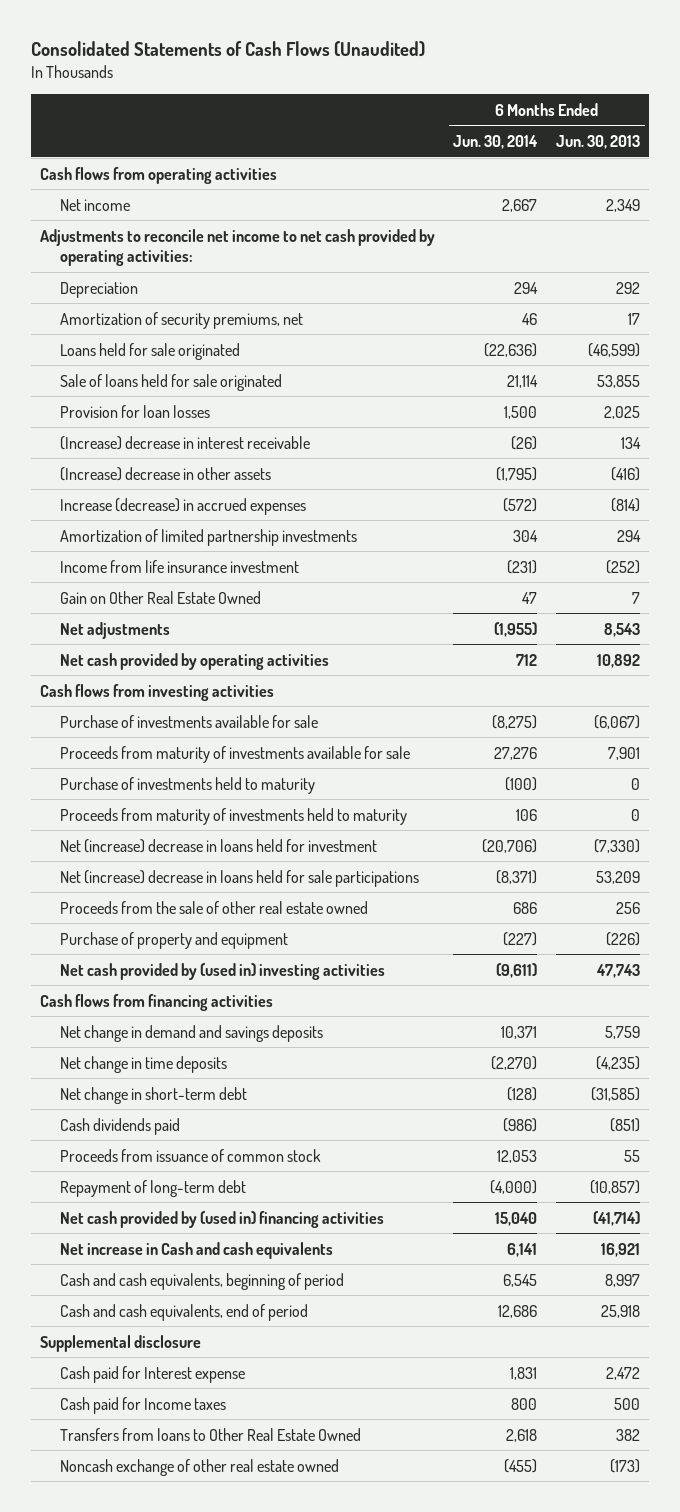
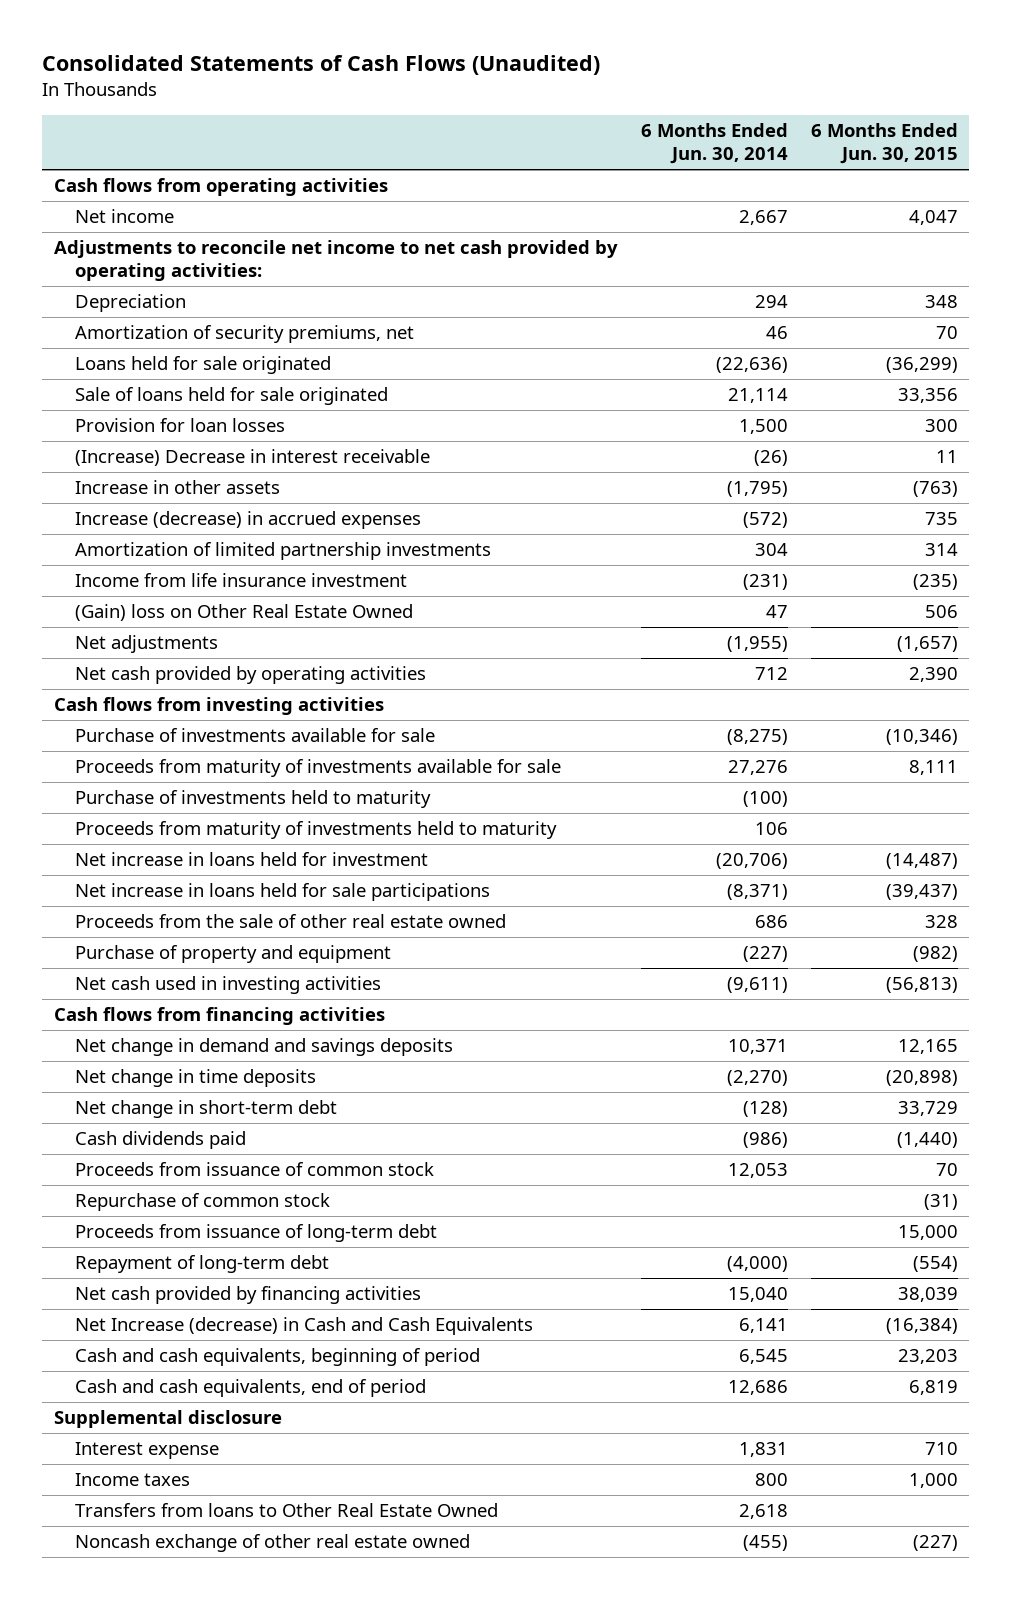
[555,135,640,150] Jun. 30, 2013 -> none
none -> [810,123,958,165] 6 Months Ended Jun. 30, 2015
[60,435,311,450] (Increase) decrease in interest receivable -> [75,449,431,467] (Increase) Decrease in interest receivable
[60,466,272,481] (Increase) decrease in other assets -> [75,480,281,495] Increase in other assets
[60,590,262,604] Gain on Other Real Estate Owned -> [75,604,414,622] (Gain) loss on Other Real Estate Owned
[60,838,378,853] Net (increase) decrease in loans held for investment -> [75,852,429,867] Net increase in loans held for investment
[60,869,420,887] Net (increase) decrease in loans held for sale participations -> [75,883,491,902] Net increase in loans held for sale participations
[60,962,386,980] Net cash provided by (used in) investing activities -> [75,976,382,995] Net cash used in investing activities
none -> [75,1193,331,1212] Repurchase of common stock
none -> [75,1224,438,1243] Proceeds from issuance of long-term debt
[60,1210,385,1228] Net cash provided by (used in) financing activities -> [75,1286,422,1305] Net cash provided by financing activities
[60,1241,334,1259] Net increase in Cash and cash equivalents -> [75,1317,534,1336] Net Increase (decrease) in Cash and Cash Equivalents
[60,1365,246,1383] Cash paid for Interest expense -> [75,1442,220,1460] Interest expense
[60,1396,227,1414] Cash paid for Income taxes -> [75,1473,191,1487] Income taxes

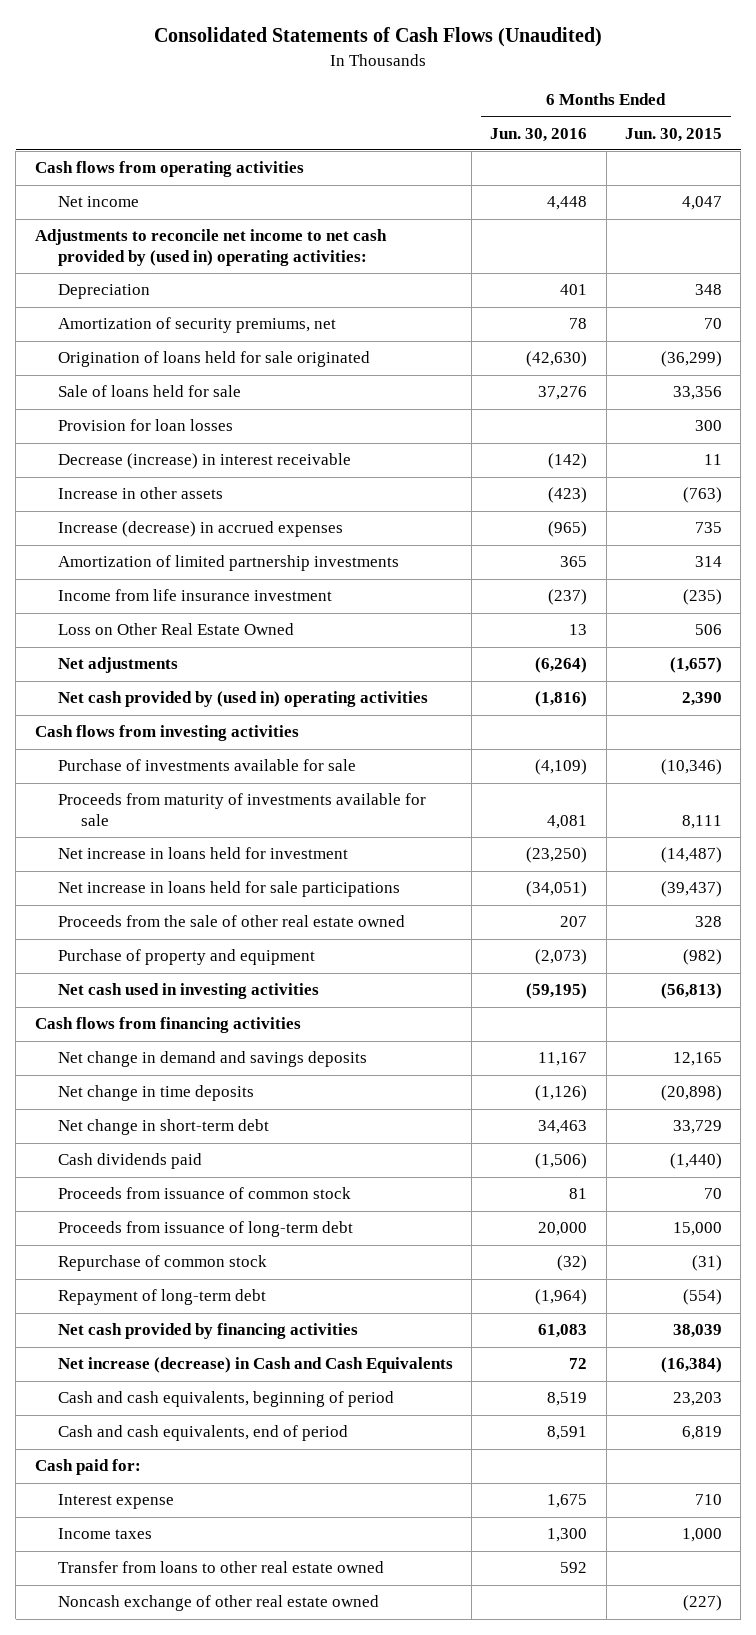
[640,123,788,165] 6 Months Ended Jun. 30, 2014 -> none
none -> [490,127,588,142] Jun. 30, 2016
[53,240,618,282] Adjustments to reconcile net income to net cash provided by operating activities: -> [34,229,387,266] Adjustments to reconcile net income to net cash provided by (used in) operating activities:
[75,356,332,375] Loans held for sale originated -> [57,351,370,368] Origination of loans held for sale originated
[75,387,389,406] Sale of loans held for sale originated -> [57,385,241,398] Sale of loans held for sale
[75,449,431,467] (Increase) Decrease in interest receivable -> [57,453,351,470] Decrease (increase) in interest receivable
[75,604,414,622] (Gain) loss on Other Real Estate Owned -> [57,623,294,636] Loss on Other Real Estate Owned
[75,666,427,685] Net cash provided by operating activities -> [57,691,428,708] Net cash provided by (used in) operating activities
[75,790,432,809] Purchase of investments held to maturity -> none
[75,821,558,840] Proceeds from maturity of investments held to maturity -> none
[75,1193,331,1212] Repurchase of common stock -> [57,1255,267,1272] Repurchase of common stock
[75,1317,534,1336] Net Increase (decrease) in Cash and Cash Equivalents -> [57,1357,453,1374] Net increase (decrease) in Cash and Cash Equivalents
[53,1410,282,1429] Supplemental disclosure -> none
none -> [34,1459,141,1476] Cash paid for:
[75,1503,499,1518] Transfers from loans to Other Real Estate Owned -> [57,1561,384,1574] Transfer from loans to other real estate owned

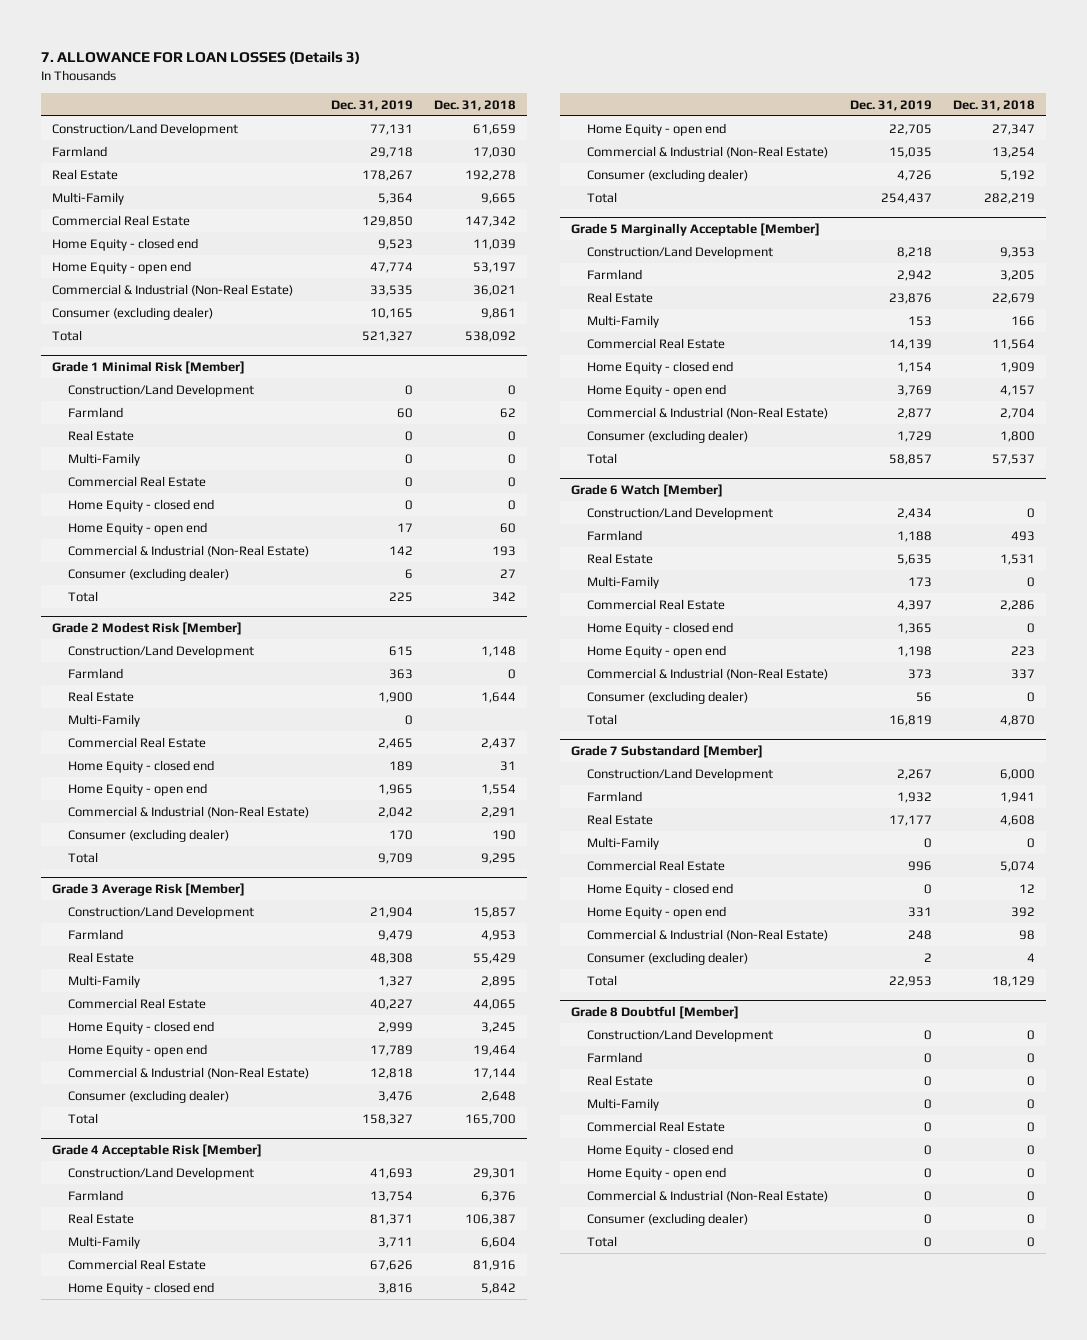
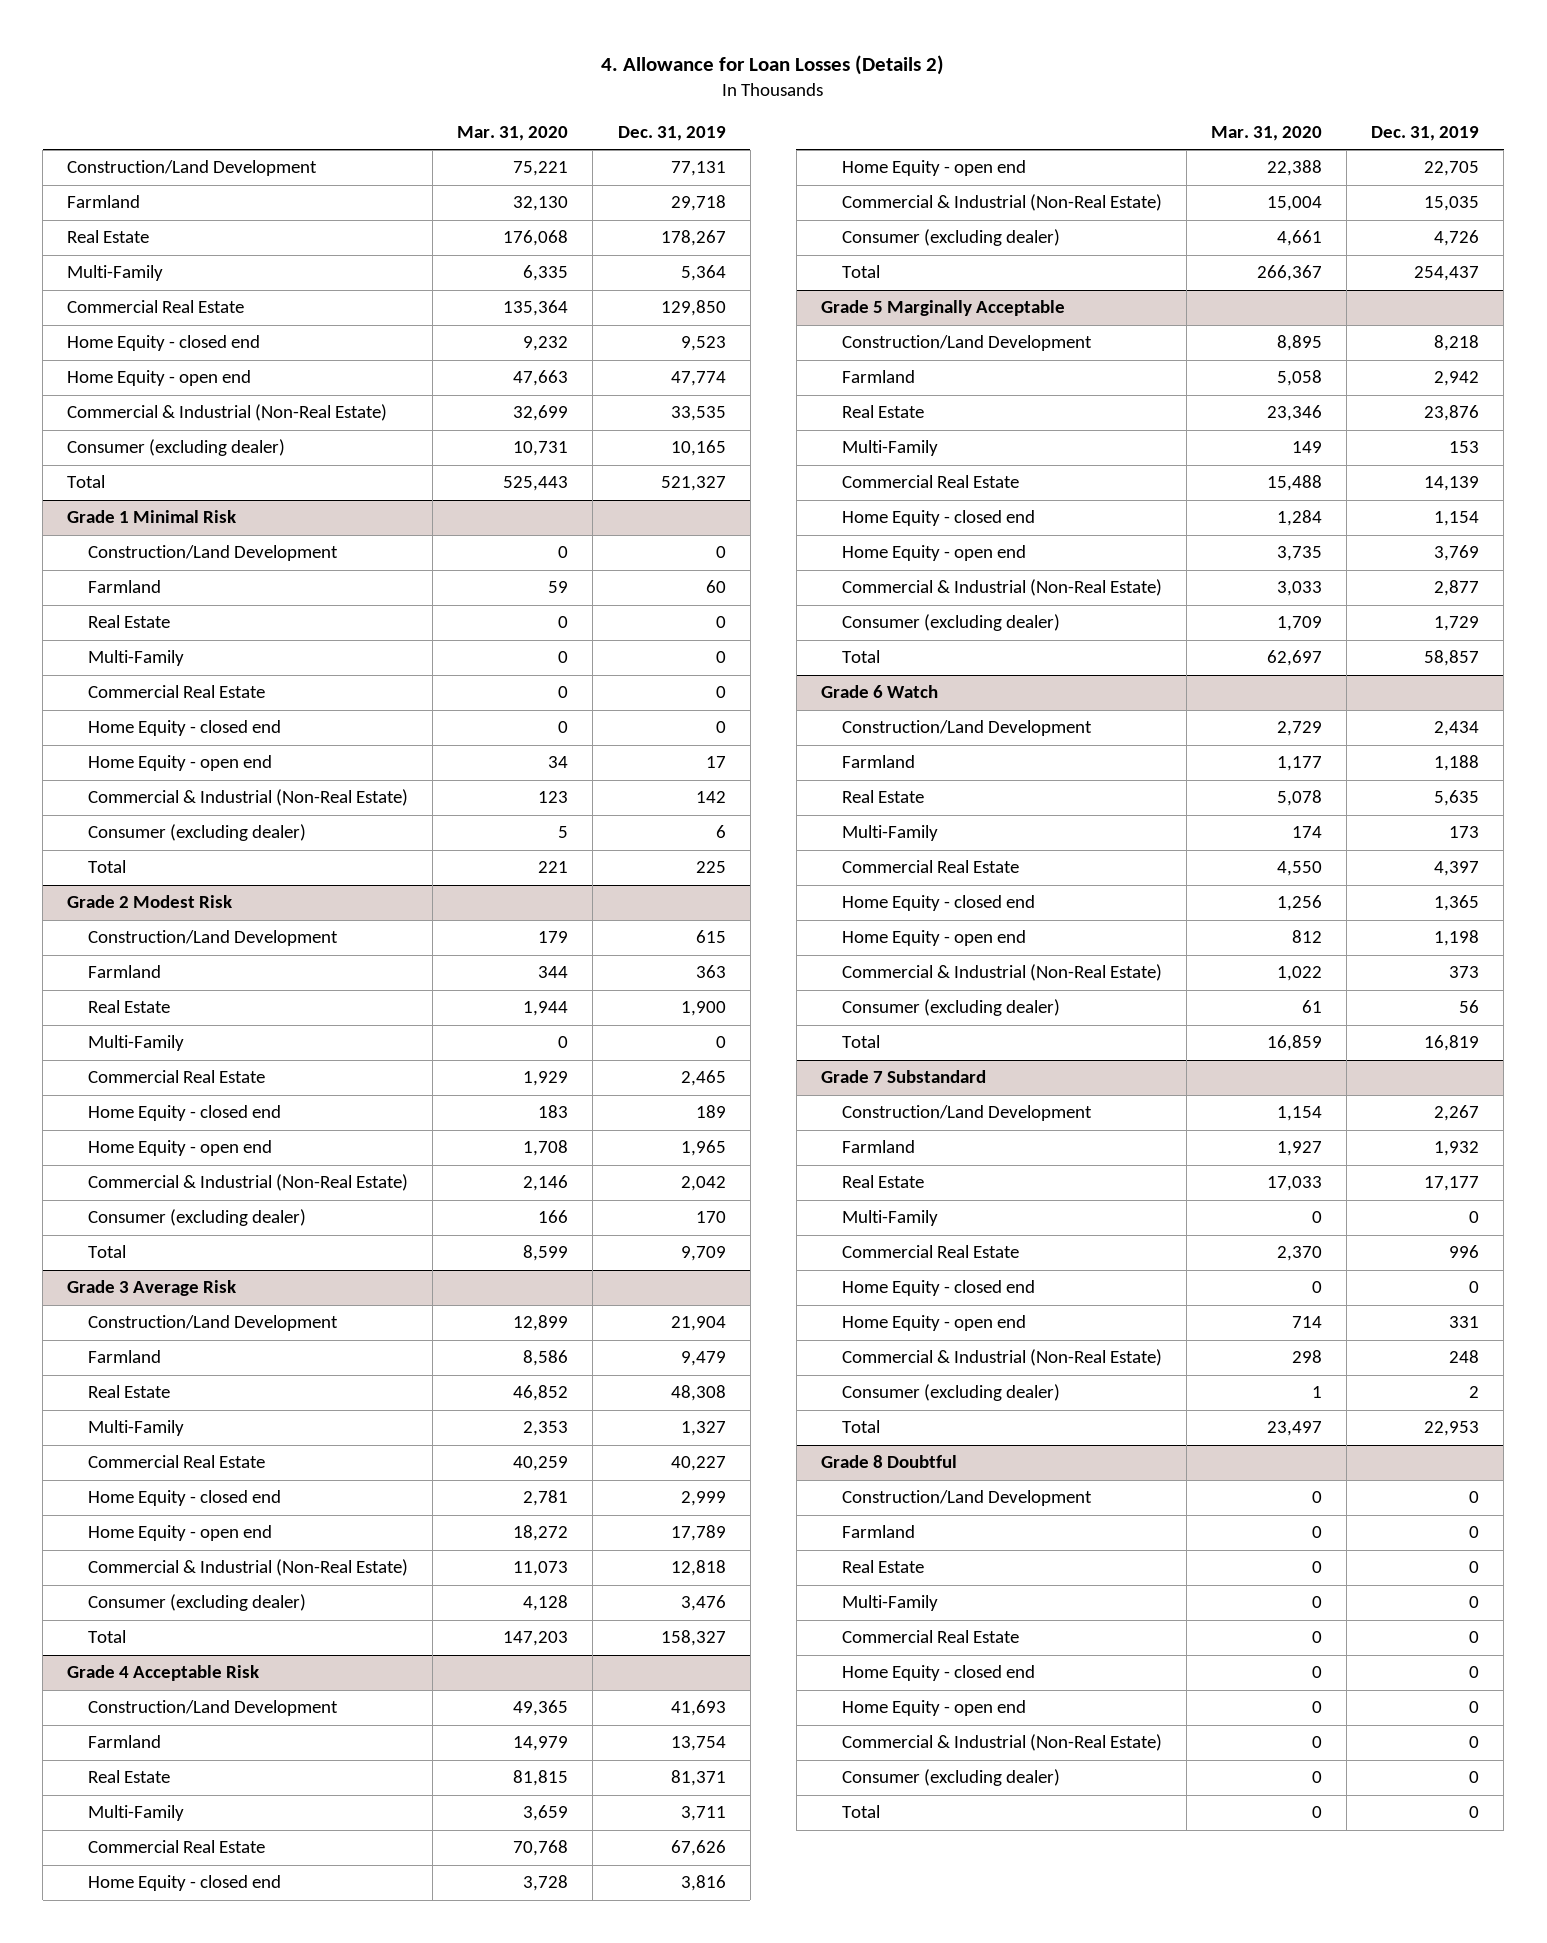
[41,50,361,64] 7. ALLOWANCE FOR LOAN LOSSES (Details 3) -> [601,55,945,76] 4. Allowance for Loan Losses (Details 2)
[434,99,517,111] Dec. 31, 2018 -> none
none -> [457,126,569,142] Mar. 31, 2020
[51,360,245,374] Grade 1 Minimal Risk [Member] -> [67,510,237,524] Grade 1 Minimal Risk
[51,621,242,635] Grade 2 Modest Risk [Member] -> [67,895,233,909] Grade 2 Modest Risk
[51,882,245,896] Grade 3 Average Risk [Member] -> [67,1280,237,1297] Grade 3 Average Risk
[51,1143,262,1157] Grade 4 Acceptable Risk [Member] -> [67,1665,260,1682] Grade 4 Acceptable Risk
[570,222,820,236] Grade 5 Marginally Acceptable [Member] -> [821,300,1066,317] Grade 5 Marginally Acceptable
[570,483,723,497] Grade 6 Watch [Member] -> [821,685,939,699] Grade 6 Watch
[570,744,763,758] Grade 7 Substandard [Member] -> [821,1070,987,1084] Grade 7 Substandard
[570,1005,739,1019] Grade 8 Doubtful [Member] -> [821,1455,958,1469] Grade 8 Doubtful

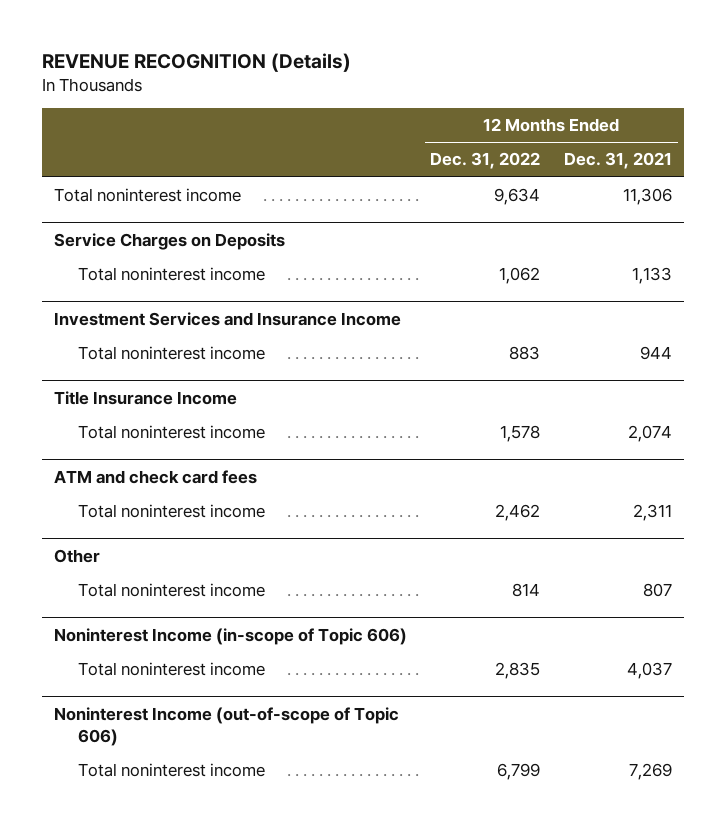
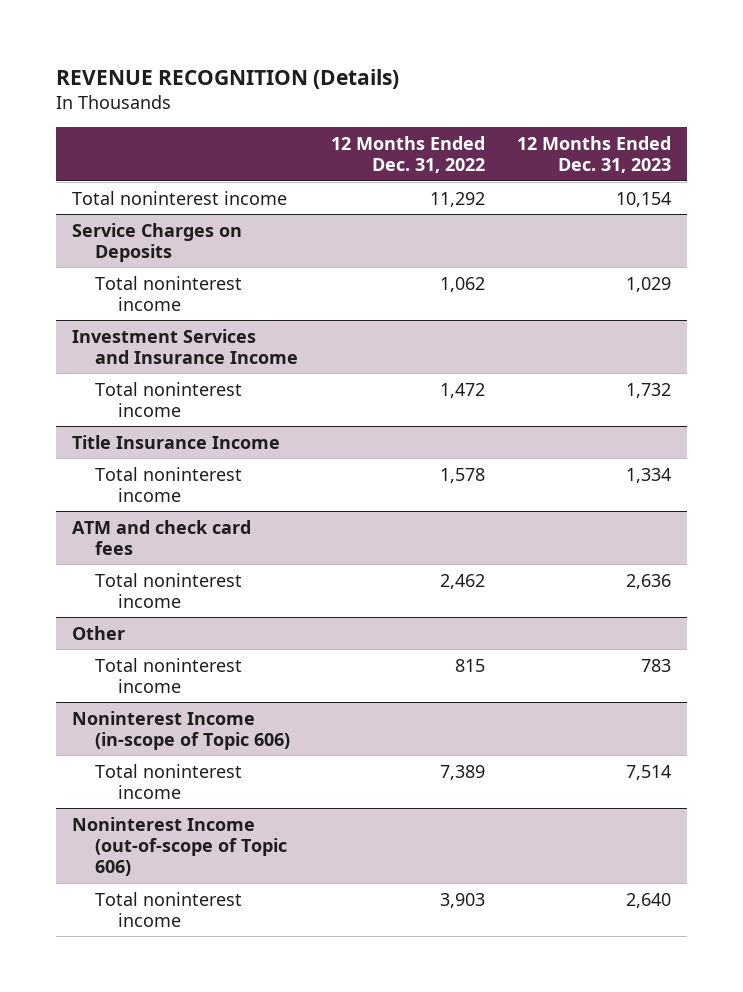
[563,152,672,170] Dec. 31, 2021 -> none
none -> [516,135,671,174] 12 Months Ended Dec. 31, 2023
[494,188,541,206] 9,634 -> [429,191,485,207] 11,292
[509,346,541,361] 883 -> [439,382,485,398] 1,472
[512,583,541,598] 814 -> [454,658,485,672] 815
[495,662,541,680] 2,835 -> [439,764,485,780] 7,389
[497,763,541,781] 6,799 -> [439,892,485,908] 3,903

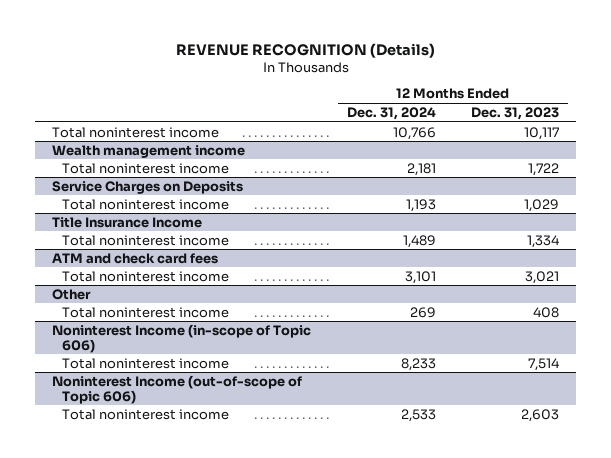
[330,135,485,174] 12 Months Ended Dec. 31, 2022 -> none
none -> [346,106,436,120] Dec. 31, 2024
[615,191,671,207] 10,154 -> [523,126,559,140] 10,117
none -> [52,144,246,158] Wealth management income
none -> [62,162,230,174] Total noninterest income
[72,328,299,364] Investment Services and Insurance Income -> none
[95,381,243,417] Total noninterest income -> none
[625,573,671,589] 2,636 -> [524,270,559,284] 3,021
[640,658,671,672] 783 -> [532,306,559,318] 408
[625,892,671,908] 2,640 -> [520,408,559,422] 2,603

